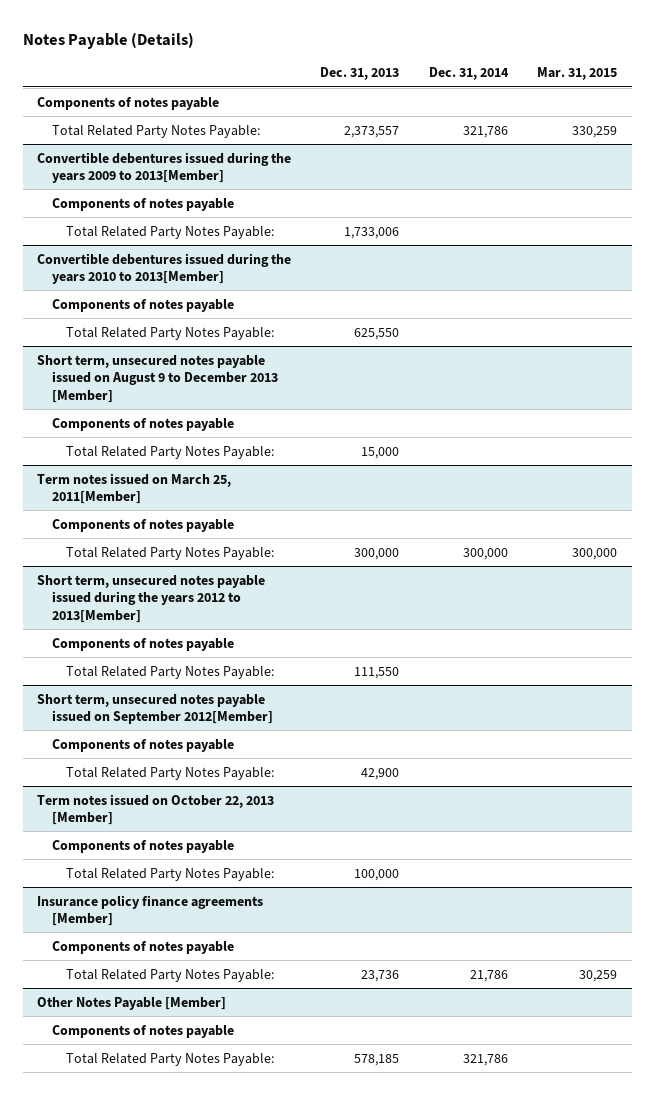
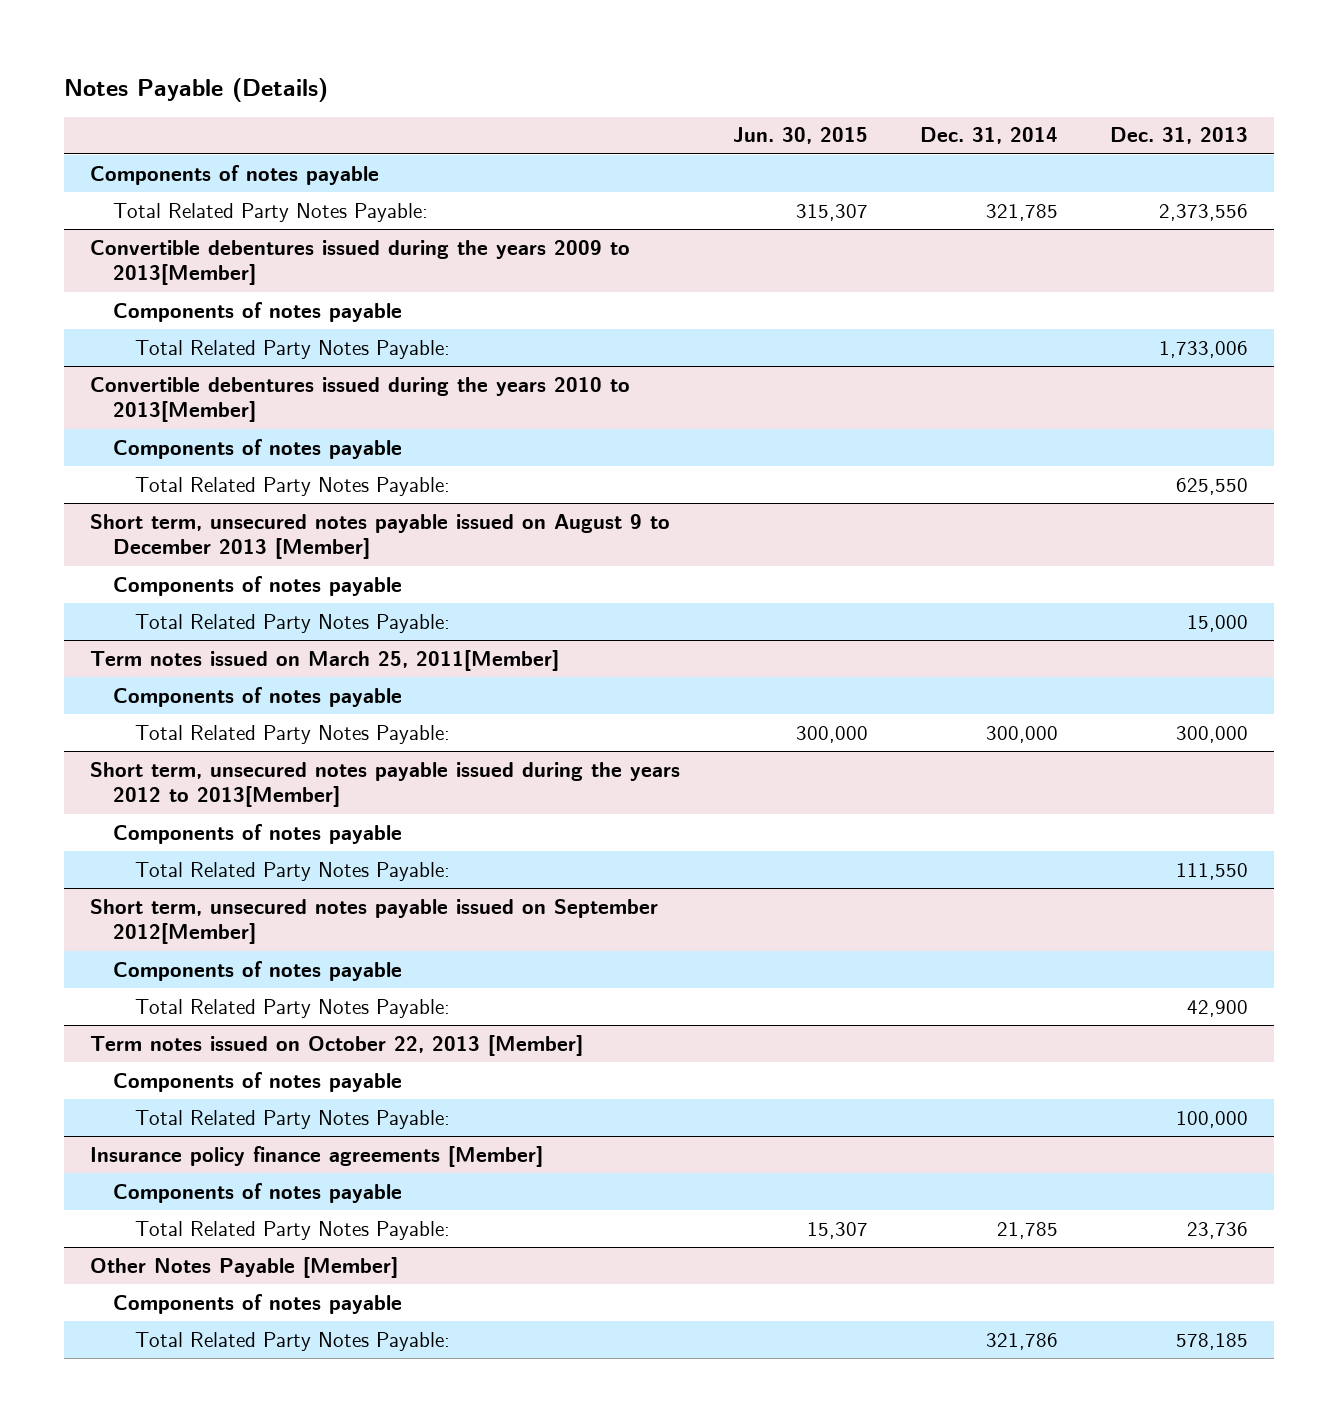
[536,67,617,81] Mar. 31, 2015 -> none
none -> [732,127,868,145] Jun. 30, 2015
[344,125,400,138] 2,373,557 -> [1158,203,1248,221] 2,373,556
[462,125,508,138] 321,786 -> [985,203,1058,221] 321,785
[469,969,508,982] 21,786 -> [996,1221,1058,1239] 21,785

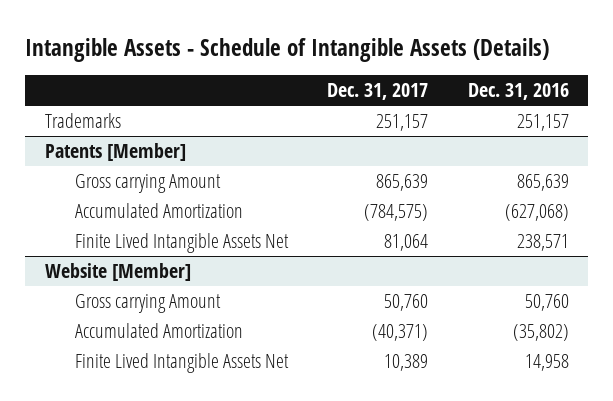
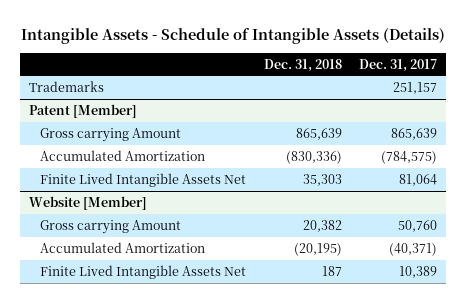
[467,83,569,101] Dec. 31, 2016 -> none
none -> [263,58,342,72] Dec. 31, 2018
[44,142,186,161] Patents [Member] -> [28,104,137,119] Patent [Member]

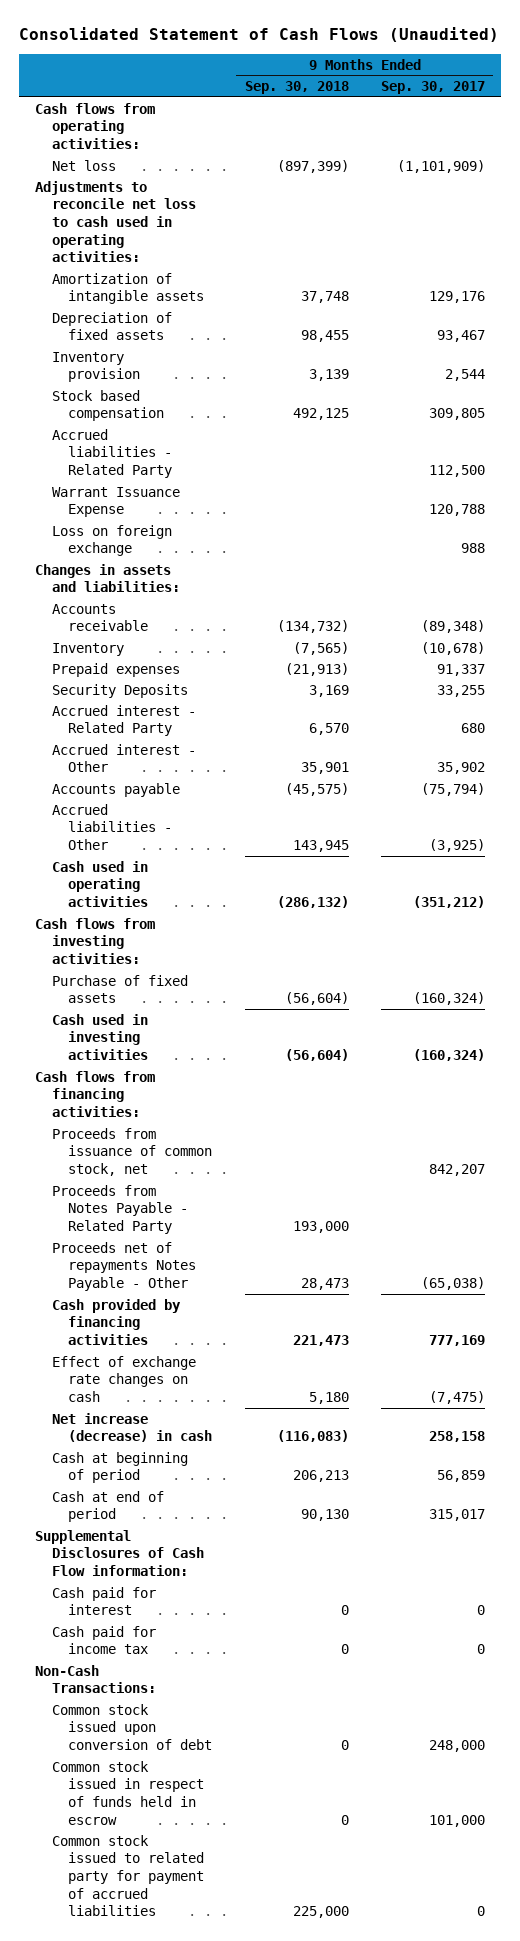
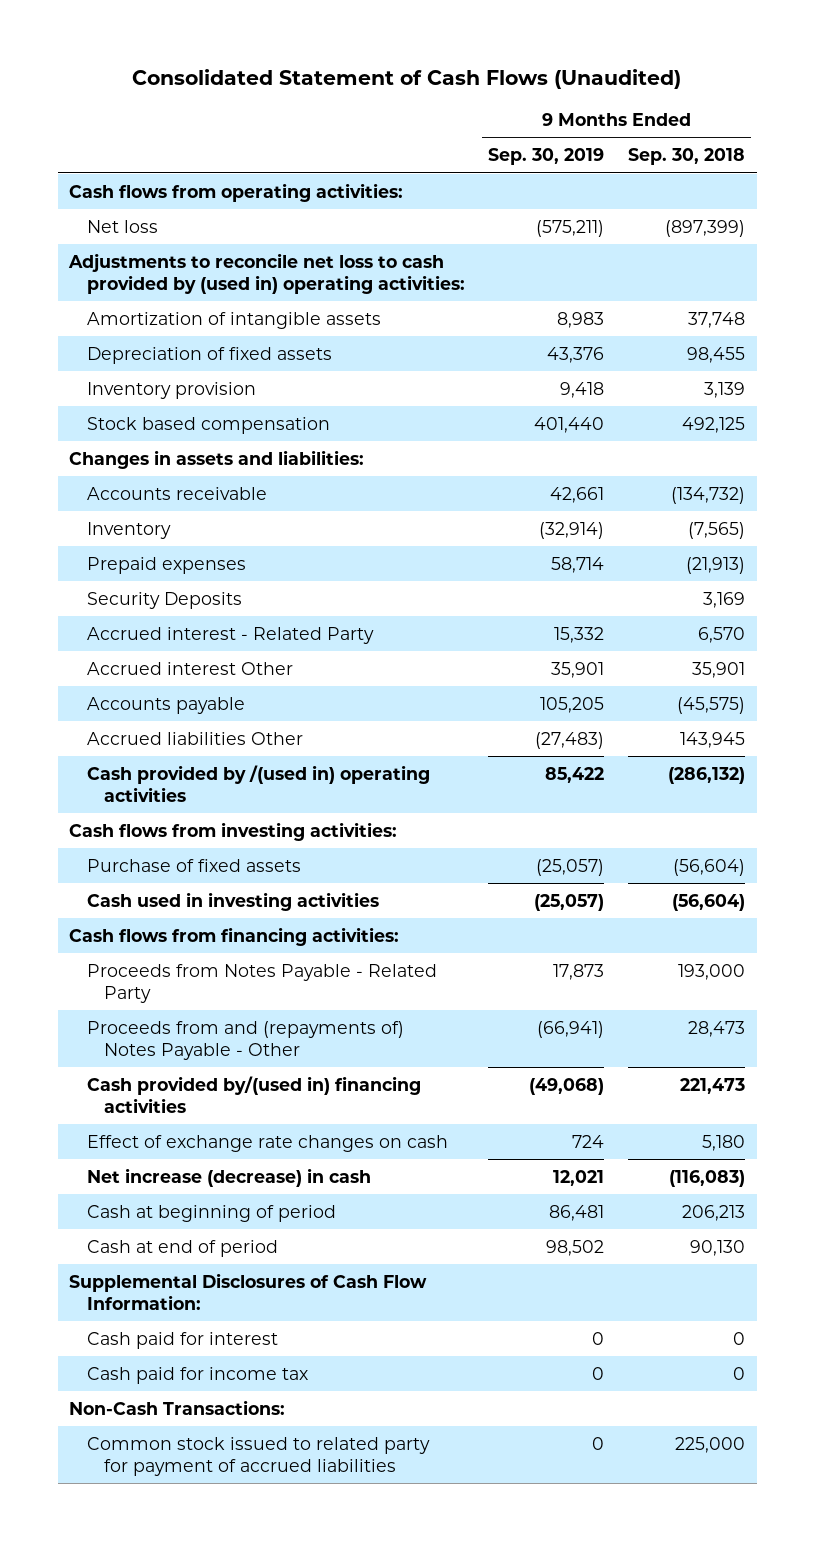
[380,81,485,95] Sep. 30, 2017 -> none
none -> [488,148,605,166] Sep. 30, 2019
[35,180,196,263] Adjustments to reconcile net loss to cash used in operating activities: -> [68,252,465,294] Adjustments to reconcile net loss to cash provided by (used in) operating activities:
[51,428,173,479] Accrued liabilities - Related Party -> none
[51,486,180,518] Warrant Issuance Expense -> none
[51,524,172,557] Loss on foreign exchange -> none
[51,743,196,773] Accrued interest - Other -> [86,661,293,675] Accrued interest Other
[51,803,173,851] Accrued liabilities - Other -> [86,731,303,745] Accrued liabilities Other
[51,860,149,908] Cash used in operating activities -> [86,764,430,802] Cash provided by /(used in) operating activities
[51,1127,213,1177] Proceeds from issuance of common stock, net -> none
[51,1241,197,1292] Proceeds net of repayments Notes Payable - Other -> [86,1020,404,1060] Proceeds from and (repayments of) Notes Payable - Other
[51,1298,181,1346] Cash provided by financing activities -> [86,1075,421,1113] Cash provided by/(used in) financing activities
[35,1529,204,1577] Supplemental Disclosures of Cash Flow information: -> [69,1272,428,1310] Supplemental Disclosures of Cash Flow Information:
[51,1703,213,1751] Common stock issued upon conversion of debt -> none
[51,1760,205,1825] Common stock issued in respect of funds held in escrow -> none

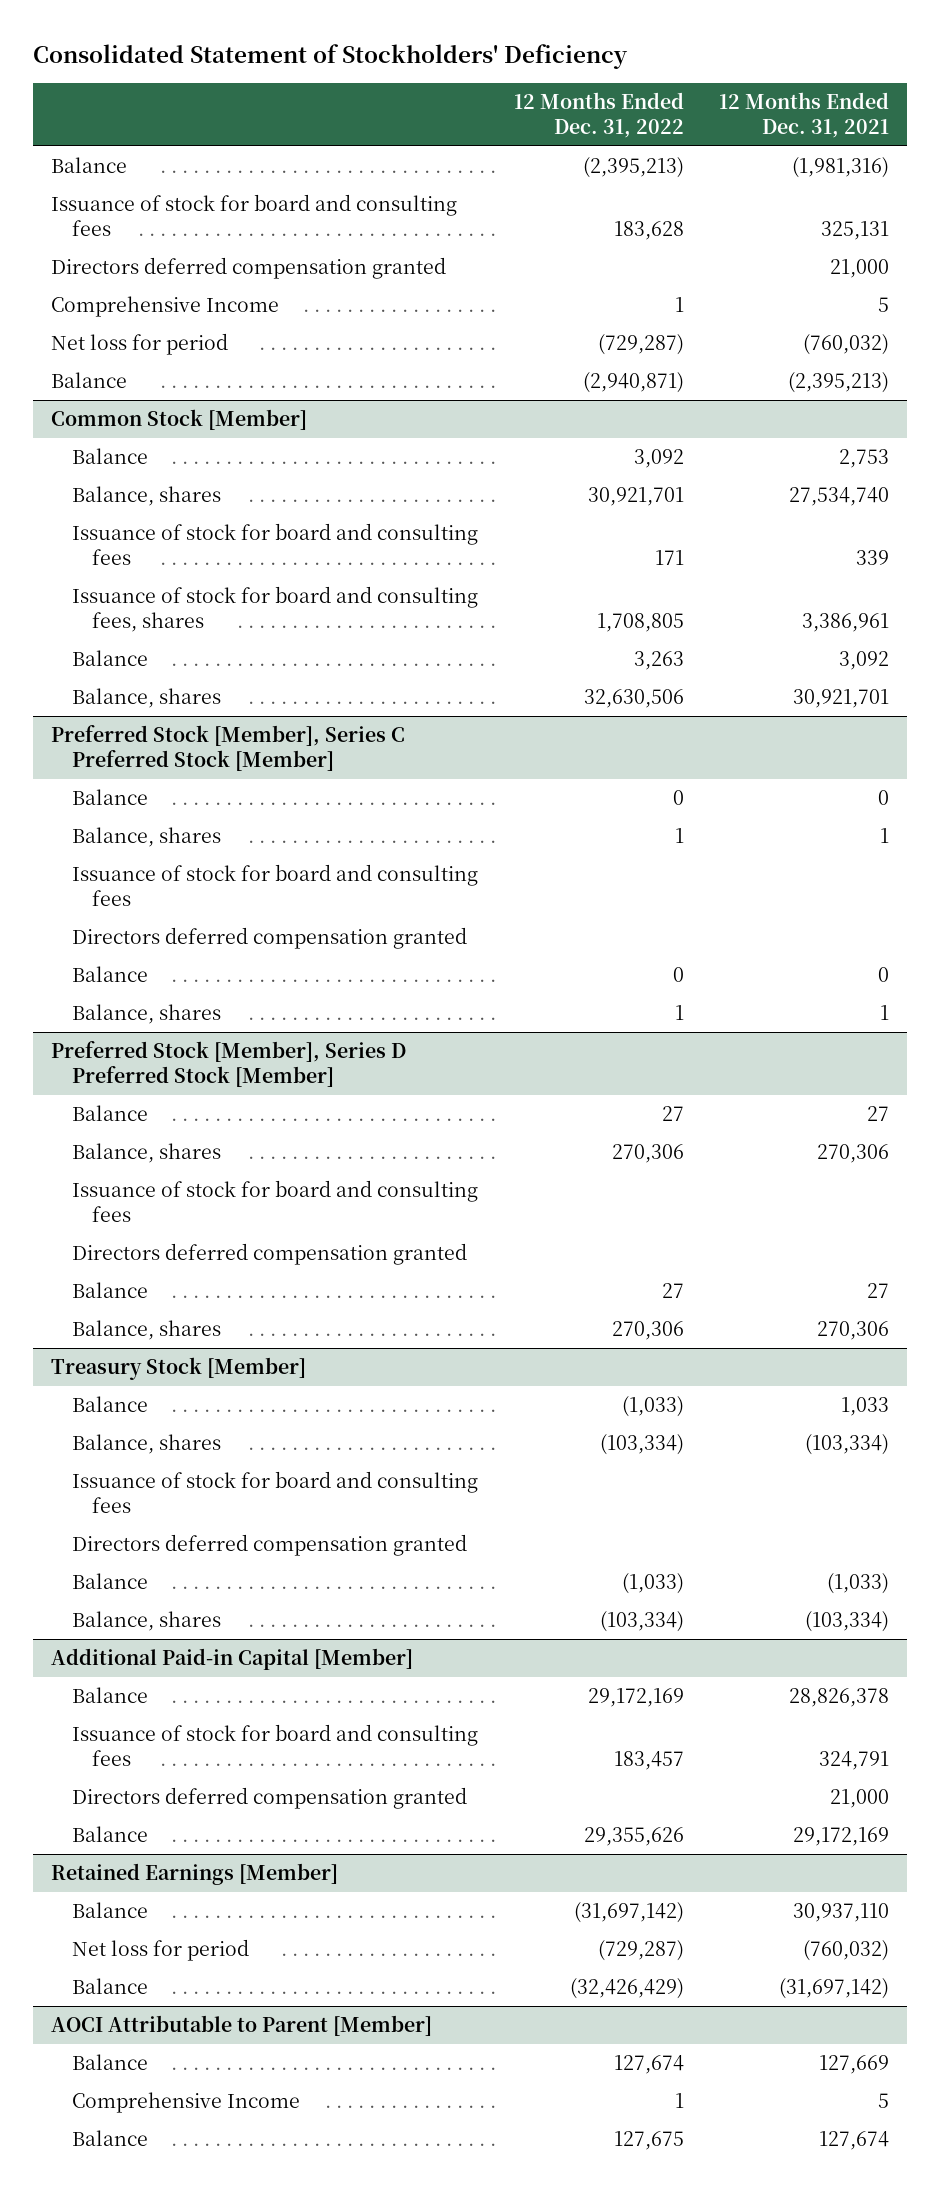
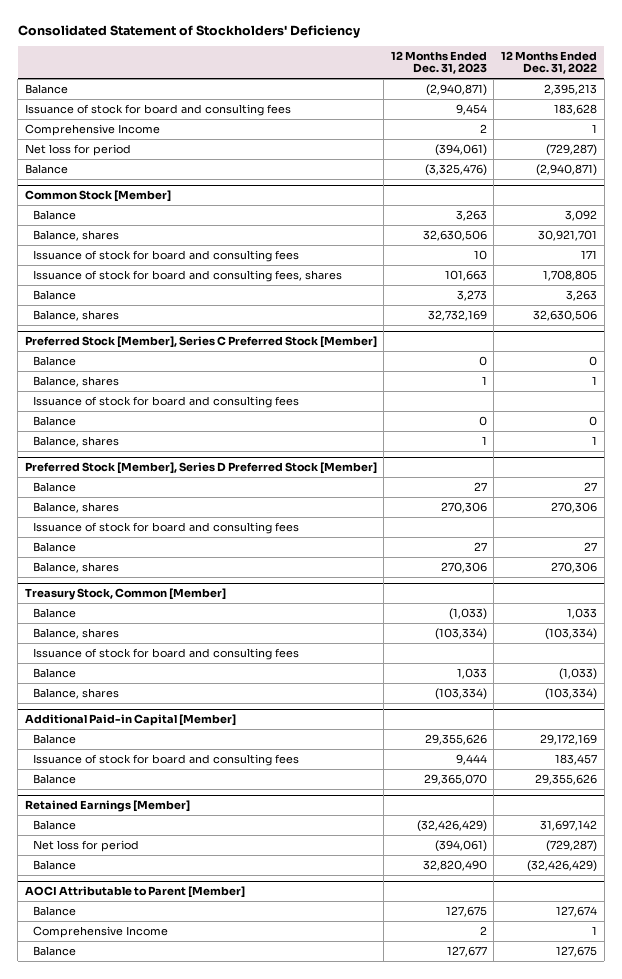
[719,91,890,138] 12 Months Ended Dec. 31, 2021 -> none
none -> [390,50,487,75] 12 Months Ended Dec. 31, 2023
[582,157,684,179] (2,395,213) -> [544,83,598,95] 2,395,213
[50,257,446,280] Directors deferred compensation granted -> none
[71,927,467,950] Directors deferred compensation granted -> none
[71,1243,467,1266] Directors deferred compensation granted -> none
[50,1357,306,1381] Treasury Stock [Member] -> [24,588,226,601] Treasury Stock, Common [Member]
[621,1396,684,1418] (1,033) -> [567,607,598,619] 1,033
[71,1534,467,1557] Directors deferred compensation granted -> none
[71,1787,467,1810] Directors deferred compensation granted -> none
[573,1902,684,1924] (31,697,142) -> [540,819,598,831] 31,697,142

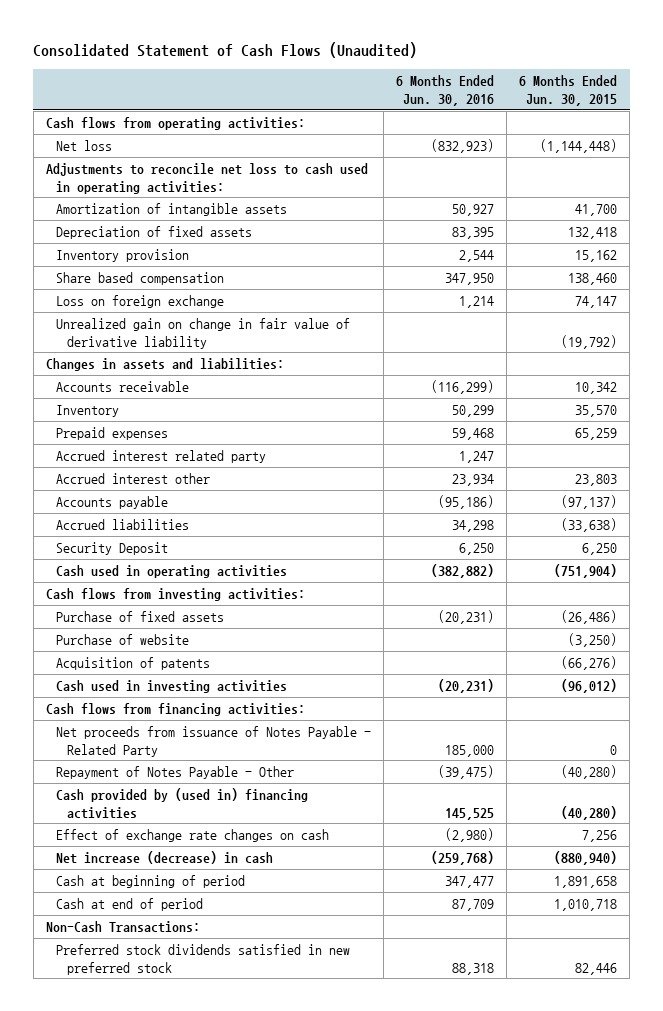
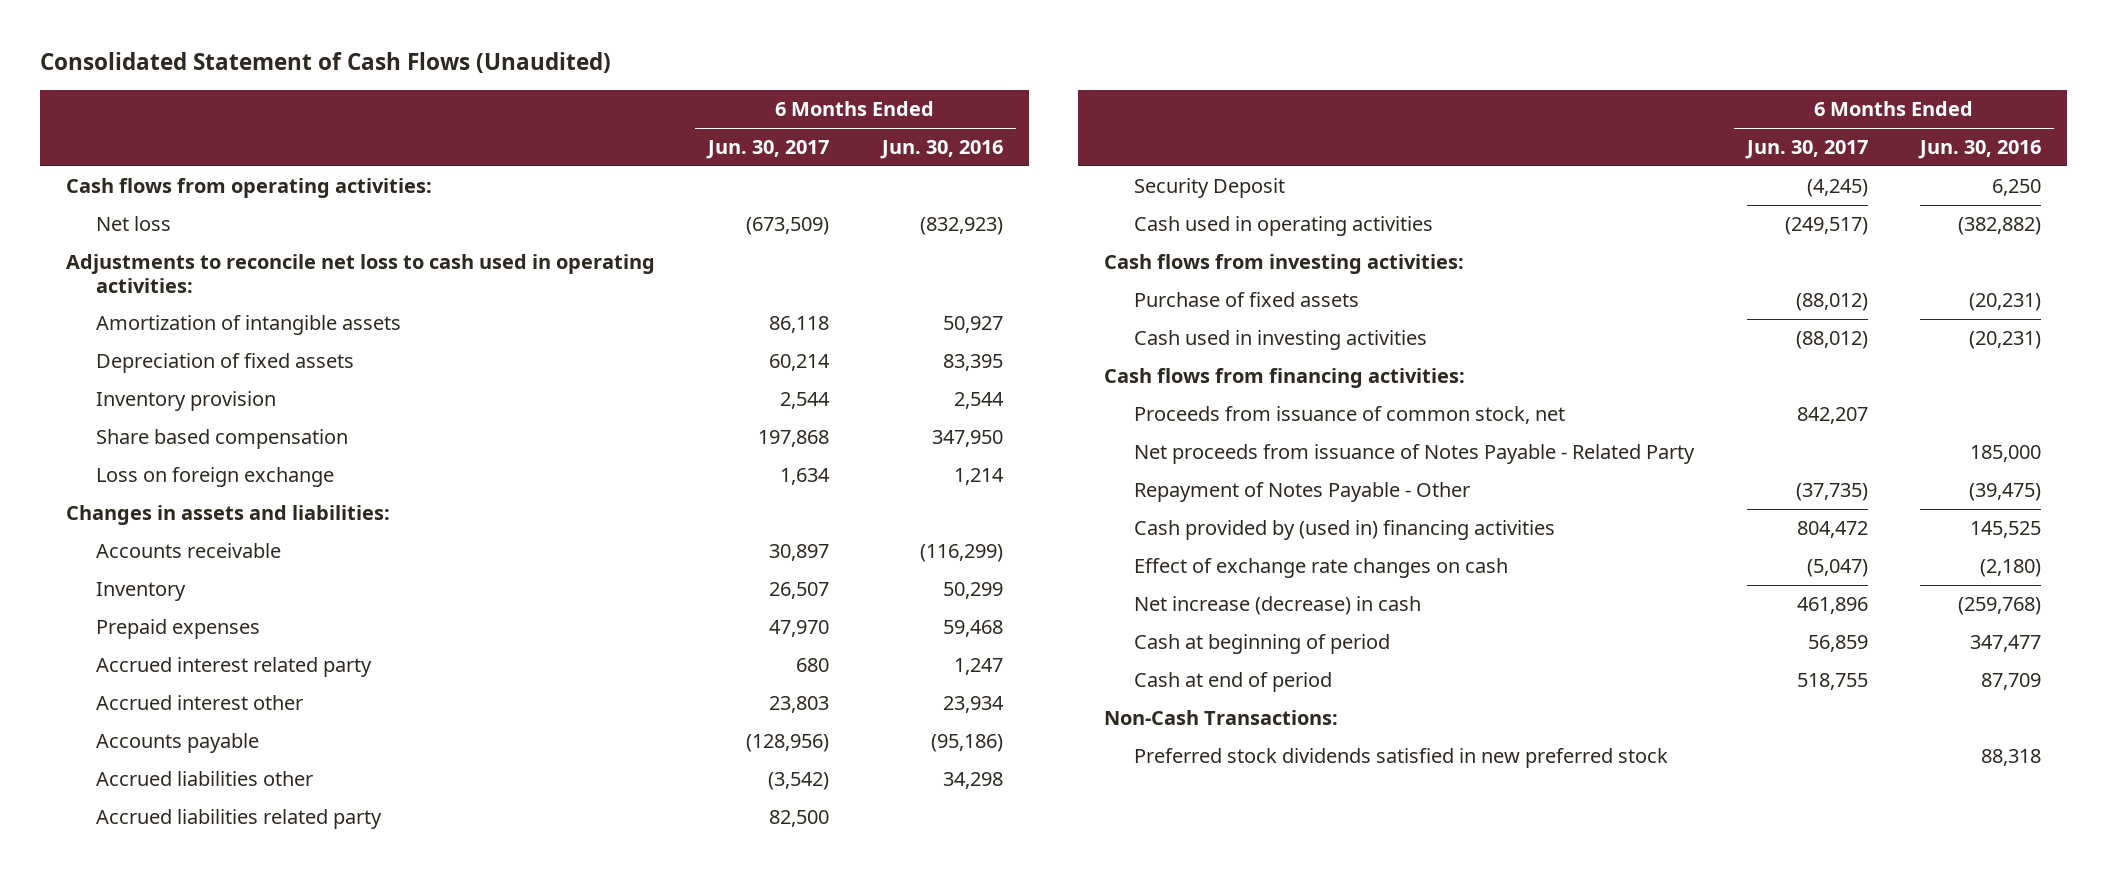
[519,74,618,106] 6 Months Ended Jun. 30, 2015 -> none
none -> [706,140,830,160] Jun. 30, 2017
[56,317,351,349] Unrealized gain on change in fair value of derivative liability -> none
[56,518,190,530] Accrued liabilities -> [96,771,314,787] Accrued liabilities other
none -> [96,809,383,830] Accrued liabilities related party
[56,633,190,645] Purchase of website -> none
[56,656,211,670] Acquisition of patents -> none
none -> [1134,406,1566,425] Proceeds from issuance of common stock, net
[445,827,495,842] (2,980) -> [1979,559,2041,578] (2,180)

